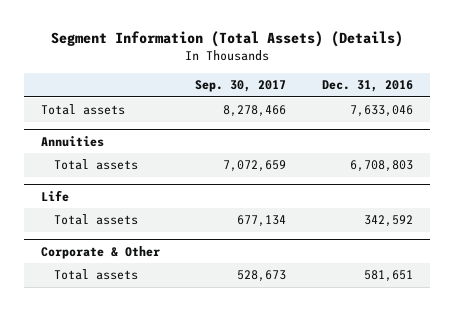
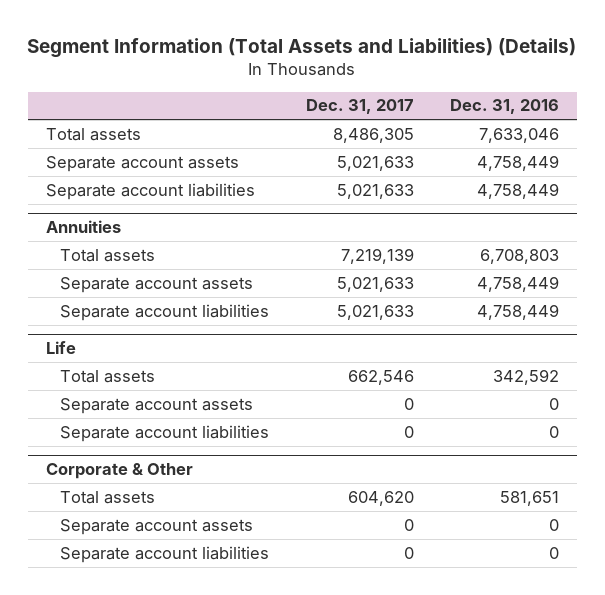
[50,31,403,48] Segment Information (Total Assets) (Details) -> [27,38,577,59] Segment Information (Total Assets and Liabilities) (Details)
[195,80,287,93] Sep. 30, 2017 -> none
none -> [305,99,414,115] Dec. 31, 2017
none -> [45,155,239,172] Separate account assets
none -> [45,182,255,200] Separate account liabilities
none -> [60,276,254,293] Separate account assets
none -> [60,303,270,321] Separate account liabilities
none -> [60,397,254,414] Separate account assets
none -> [60,424,270,442] Separate account liabilities
none -> [60,518,254,535] Separate account assets
none -> [60,545,270,563] Separate account liabilities

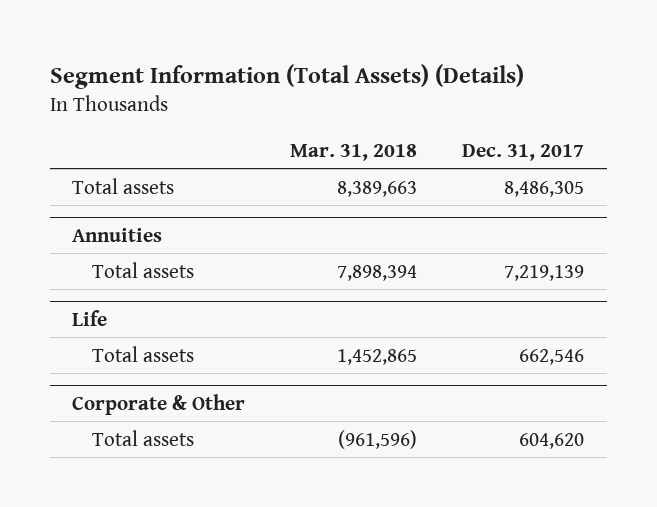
[27,38,577,59] Segment Information (Total Assets and Liabilities) (Details) -> [50,63,525,89] Segment Information (Total Assets) (Details)
[449,99,559,115] Dec. 31, 2016 -> none
none -> [290,143,418,161] Mar. 31, 2018
[45,155,239,172] Separate account assets -> none
[45,182,255,200] Separate account liabilities -> none
[60,276,254,293] Separate account assets -> none
[60,303,270,321] Separate account liabilities -> none
[60,397,254,414] Separate account assets -> none
[60,424,270,442] Separate account liabilities -> none
[60,518,254,535] Separate account assets -> none
[60,545,270,563] Separate account liabilities -> none

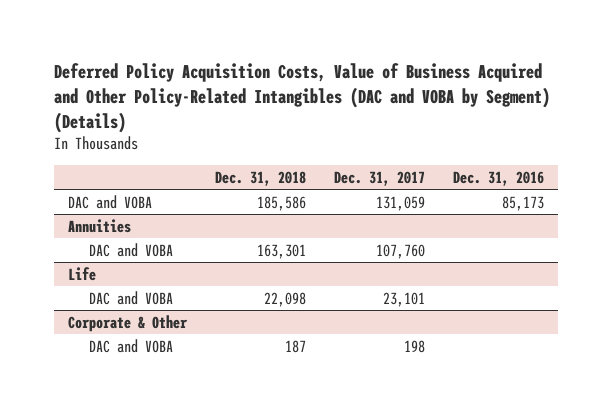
[50,63,525,89] Segment Information (Total Assets) (Details) -> [53,63,550,133] Deferred Policy Acquisition Costs, Value of Business Acquired and Other Policy-Related Intangibles (DAC and VOBA by Segment) (Details)
[290,143,418,161] Mar. 31, 2018 -> none
none -> [214,170,306,186] Dec. 31, 2018
none -> [452,170,544,186] Dec. 31, 2016
[72,177,175,194] Total assets -> none
none -> [67,194,152,209] DAC and VOBA
[92,261,195,278] Total assets -> none
none -> [89,242,174,257] DAC and VOBA
[92,345,195,362] Total assets -> none
none -> [89,290,174,305] DAC and VOBA
[92,429,195,446] Total assets -> none
none -> [89,338,174,353] DAC and VOBA

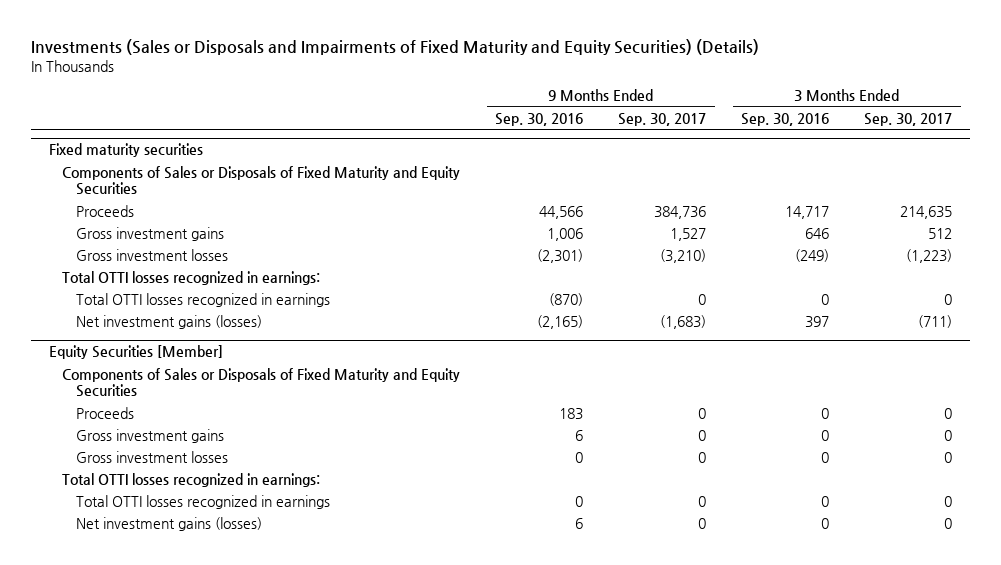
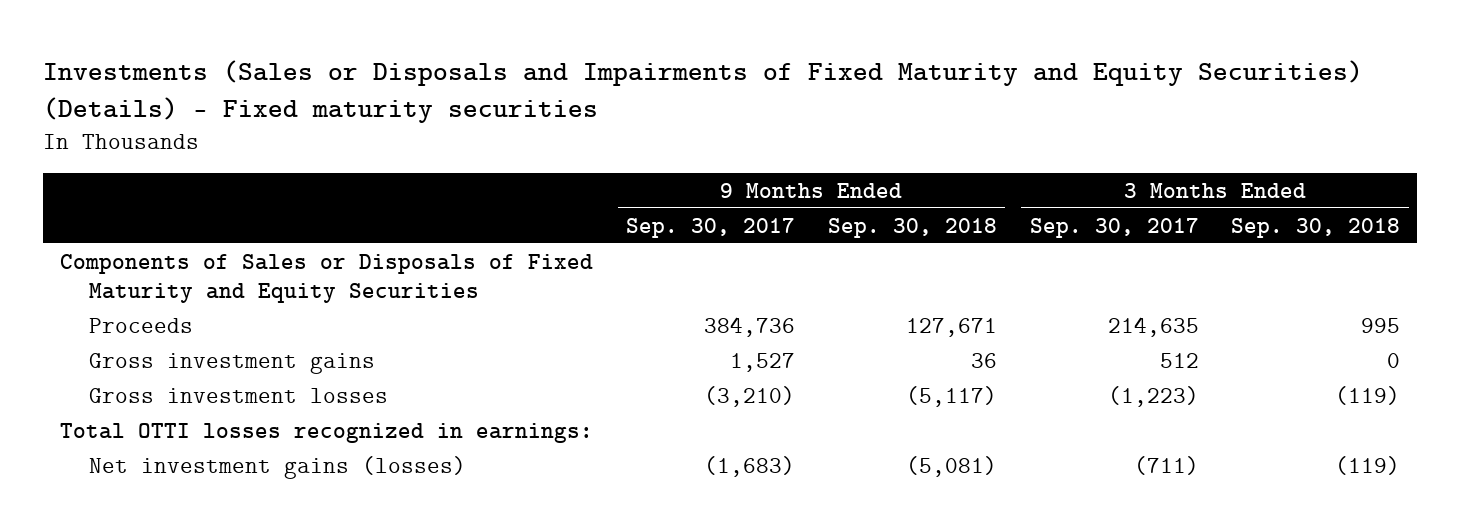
[31,39,760,56] Investments (Sales or Disposals and Impairments of Fixed Maturity and Equity Securities) (Details) -> [43,60,1364,124] Investments (Sales or Disposals and Impairments of Fixed Maturity and Equity Securities) (Details) - Fixed maturity securities
[495,112,584,126] Sep. 30, 2016 -> none
[741,112,830,126] Sep. 30, 2016 -> none
none -> [827,217,997,238] Sep. 30, 2018
none -> [1231,217,1401,238] Sep. 30, 2018
[48,143,203,158] Fixed maturity securities -> none
[76,293,331,308] Total OTTI losses recognized in earnings -> none
[48,345,223,360] Equity Securities [Member] -> none
[62,368,461,398] Components of Sales or Disposals of Fixed Maturity and Equity Securities -> none
[76,407,135,420] Proceeds -> none
[76,429,225,444] Gross investment gains -> none
[76,451,229,464] Gross investment losses -> none
[62,473,321,488] Total OTTI losses recognized in earnings: -> none
[76,495,331,510] Total OTTI losses recognized in earnings -> none
[76,517,263,532] Net investment gains (losses) -> none

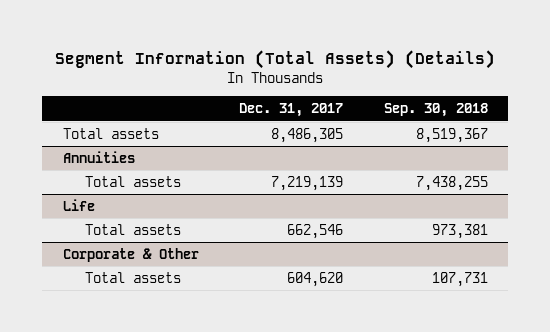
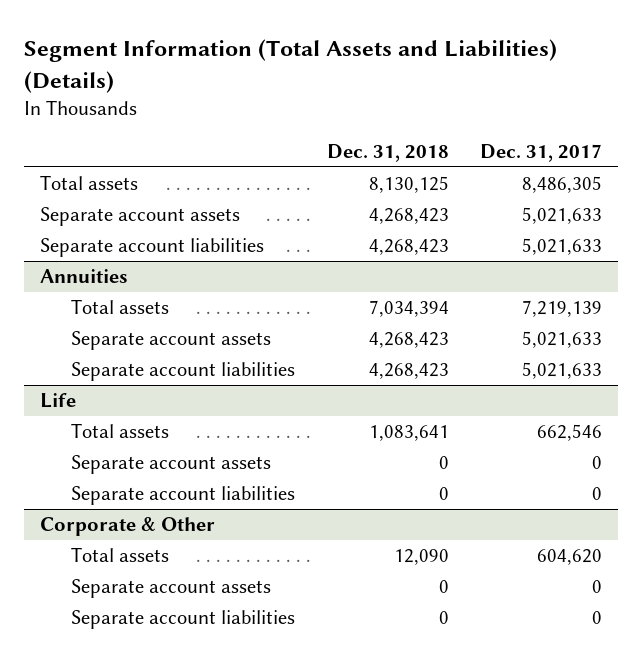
[55,49,496,69] Segment Information (Total Assets) (Details) -> [23,38,557,93] Segment Information (Total Assets and Liabilities) (Details)
[383,103,488,118] Sep. 30, 2018 -> none
none -> [326,143,449,162] Dec. 31, 2018
none -> [39,207,240,227] Separate account assets
none -> [39,238,264,258] Separate account liabilities
none -> [70,331,271,351] Separate account assets
none -> [70,362,295,382] Separate account liabilities
none -> [70,455,271,475] Separate account assets
none -> [70,486,295,506] Separate account liabilities
none -> [70,579,271,599] Separate account assets
none -> [70,610,295,630] Separate account liabilities

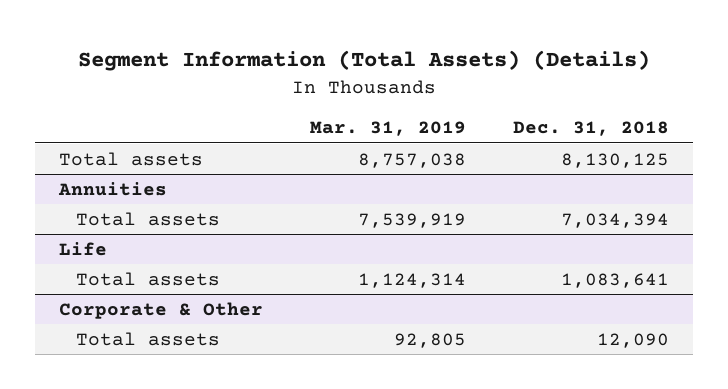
[23,38,557,93] Segment Information (Total Assets and Liabilities) (Details) -> [78,50,651,72] Segment Information (Total Assets) (Details)
[480,143,603,162] Dec. 31, 2017 -> none
none -> [310,121,467,137] Mar. 31, 2019
[39,207,240,227] Separate account assets -> none
[39,238,264,258] Separate account liabilities -> none
[70,331,271,351] Separate account assets -> none
[70,362,295,382] Separate account liabilities -> none
[70,455,271,475] Separate account assets -> none
[70,486,295,506] Separate account liabilities -> none
[70,579,271,599] Separate account assets -> none
[70,610,295,630] Separate account liabilities -> none

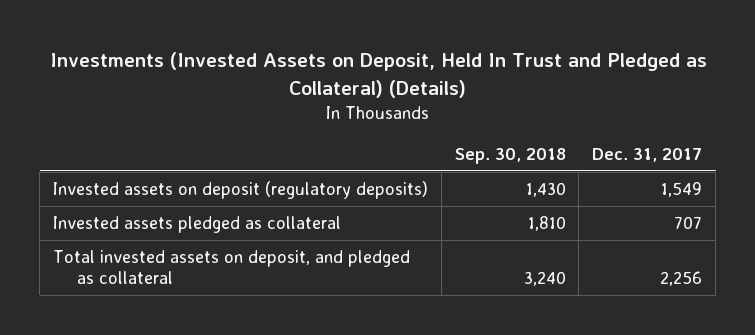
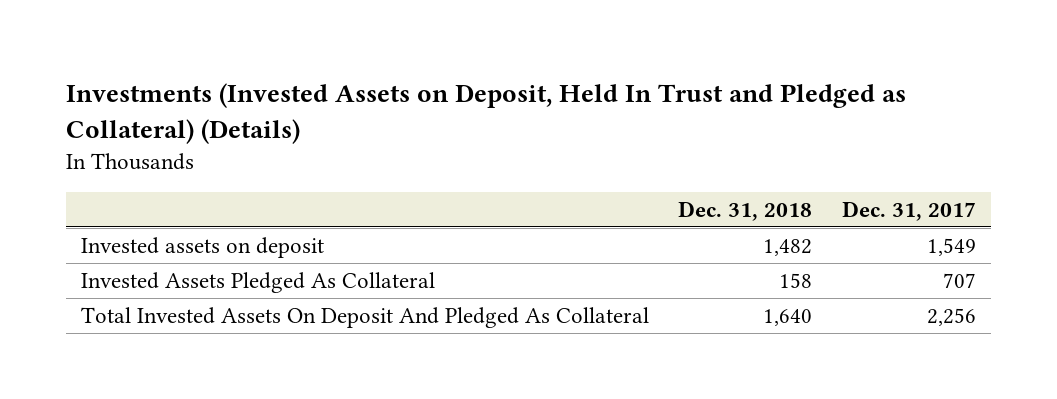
[454,147,566,164] Sep. 30, 2018 -> none
none -> [678,200,813,221] Dec. 31, 2018
[53,181,429,200] Invested assets on deposit (regulatory deposits) -> [80,236,324,258] Invested assets on deposit
[53,216,342,234] Invested assets pledged as collateral -> [80,271,435,293] Invested Assets Pledged As Collateral
[53,250,411,284] Total invested assets on deposit, and pledged as collateral -> [80,306,649,328] Total Invested Assets On Deposit And Pledged As Collateral

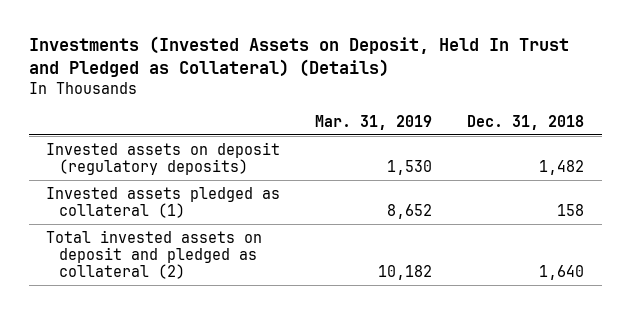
[841,200,976,221] Dec. 31, 2017 -> none
none -> [315,114,433,130] Mar. 31, 2019
[80,236,324,258] Invested assets on deposit -> [46,141,281,175] Invested assets on deposit (regulatory deposits)
[80,271,435,293] Invested Assets Pledged As Collateral -> [46,186,281,218] Invested assets pledged as collateral (1)
[80,306,649,328] Total Invested Assets On Deposit And Pledged As Collateral -> [46,229,263,279] Total invested assets on deposit and pledged as collateral (2)

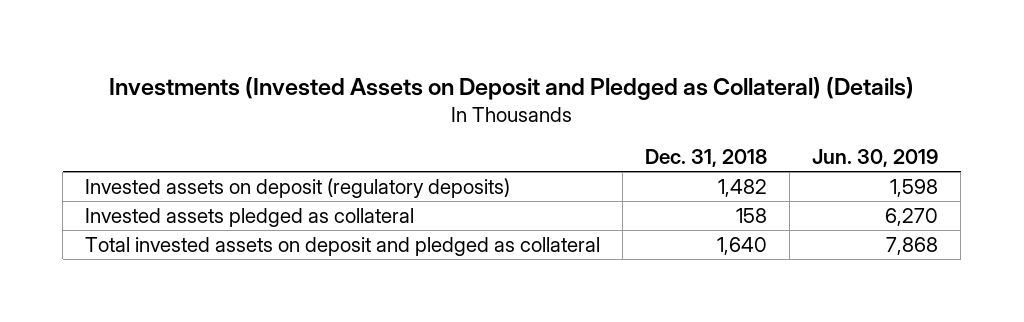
[28,36,569,77] Investments (Invested Assets on Deposit, Held In Trust and Pledged as Collateral) (Details) -> [108,76,914,100] Investments (Invested Assets on Deposit and Pledged as Collateral) (Details)
[315,114,433,130] Mar. 31, 2019 -> none
none -> [812,149,939,168] Jun. 30, 2019
[46,186,281,218] Invested assets pledged as collateral (1) -> [85,207,415,227] Invested assets pledged as collateral
[46,229,263,279] Total invested assets on deposit and pledged as collateral (2) -> [85,236,601,256] Total invested assets on deposit and pledged as collateral

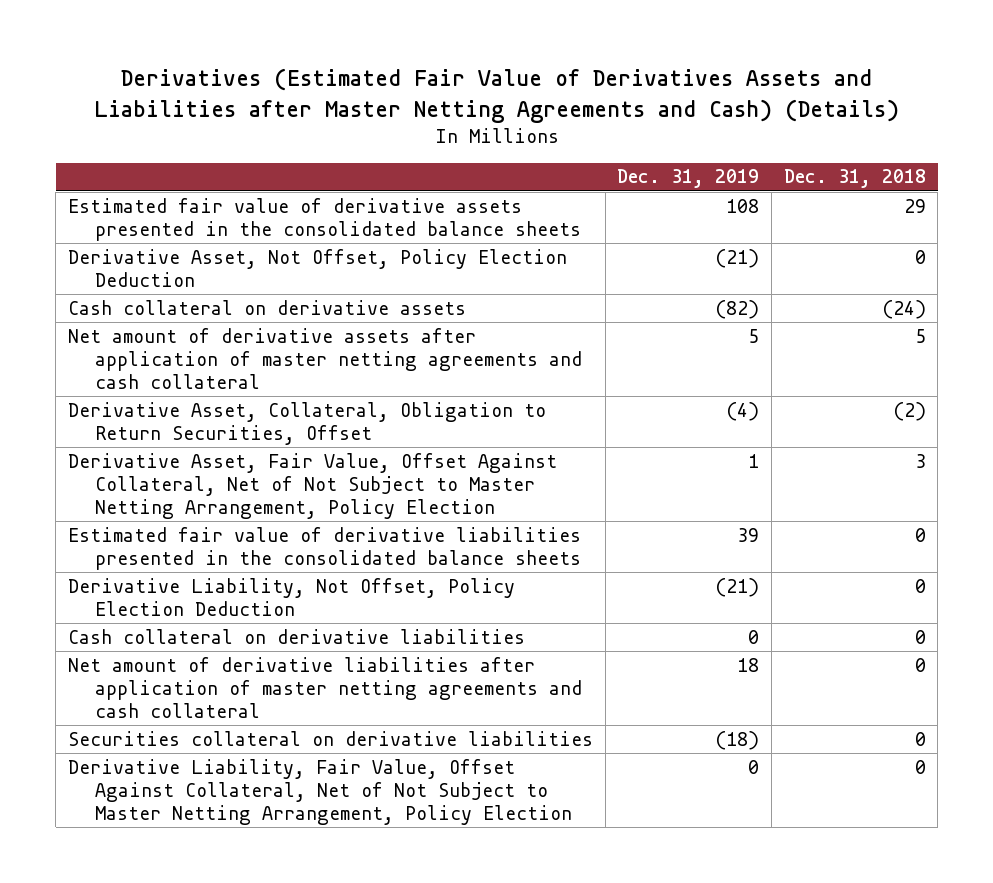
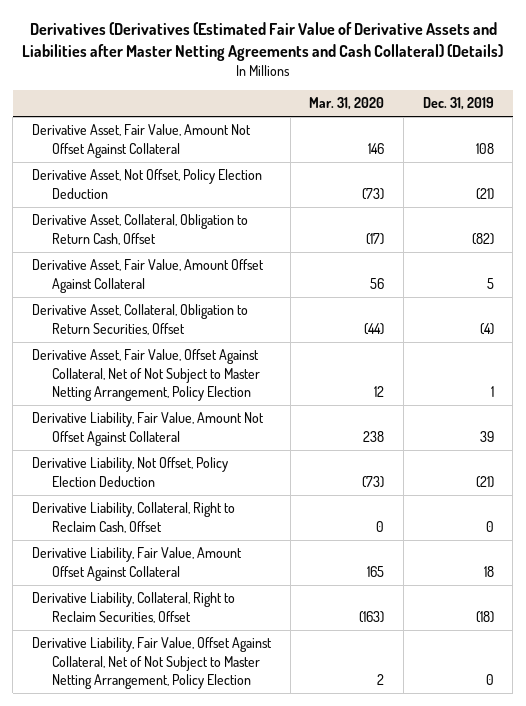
[93,68,899,123] Derivatives (Estimated Fair Value of Derivatives Assets and Liabilities after Master Netting Agreements and Cash) (Details) -> [21,21,503,61] Derivatives (Derivatives (Estimated Fair Value of Derivative Assets and Liabilities after Master Netting Agreements and Cash Collateral) (Details)
[783,169,926,189] Dec. 31, 2018 -> none
none -> [309,97,385,111] Mar. 31, 2020
[67,197,582,241] Estimated fair value of derivative assets presented in the consolidated balance sheets -> [32,124,252,158] Derivative Asset, Fair Value, Amount Not Offset Against Collateral
[67,299,466,315] Cash collateral on derivative assets -> [32,214,249,245] Derivative Asset, Collateral, Obligation to Return Cash, Offset
[67,327,583,390] Net amount of derivative assets after application of master netting agreements and cash collateral -> [32,259,265,293] Derivative Asset, Fair Value, Amount Offset Against Collateral
[67,526,582,570] Estimated fair value of derivative liabilities presented in the consolidated balance sheets -> [32,412,265,446] Derivative Liability, Fair Value, Amount Not Offset Against Collateral
[67,628,525,644] Cash collateral on derivative liabilities -> [32,502,236,533] Derivative Liability, Collateral, Right to Reclaim Cash, Offset
[67,656,583,719] Net amount of derivative liabilities after application of master netting agreements and cash collateral -> [32,547,243,581] Derivative Liability, Fair Value, Amount Offset Against Collateral
[67,730,593,746] Securities collateral on derivative liabilities -> [32,592,236,623] Derivative Liability, Collateral, Right to Reclaim Securities, Offset

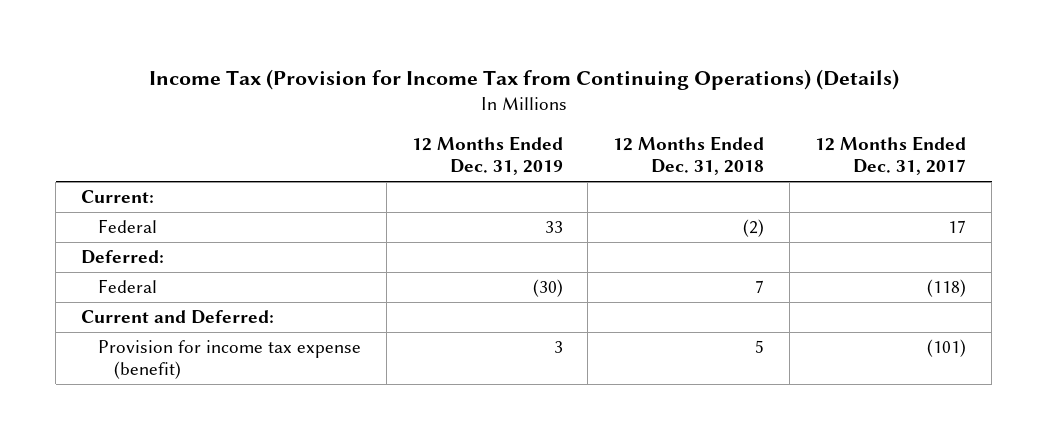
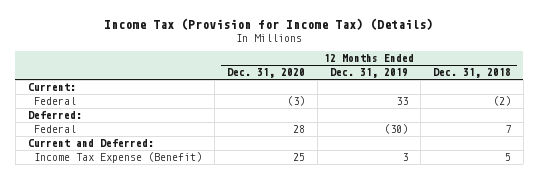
[148,68,899,90] Income Tax (Provision for Income Tax from Continuing Operations) (Details) -> [104,18,434,31] Income Tax (Provision for Income Tax) (Details)
[815,135,967,176] 12 Months Ended Dec. 31, 2017 -> none
none -> [227,68,306,79] Dec. 31, 2020
[97,340,361,380] Provision for income tax expense (benefit) -> [34,152,203,164] Income Tax Expense (Benefit)

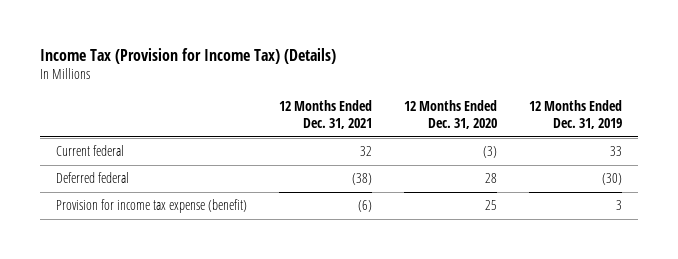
[432,68,511,79] Dec. 31, 2018 -> none
none -> [279,100,373,130] 12 Months Ended Dec. 31, 2021
[27,83,76,92] Current: -> none
[27,111,82,120] Deferred: -> none
[27,139,154,148] Current and Deferred: -> none
[34,97,77,106] Federal -> [56,145,125,157] Current federal
[34,125,77,134] Federal -> [56,172,130,184] Deferred federal
[34,152,203,164] Income Tax Expense (Benefit) -> [56,199,248,214] Provision for income tax expense (benefit)

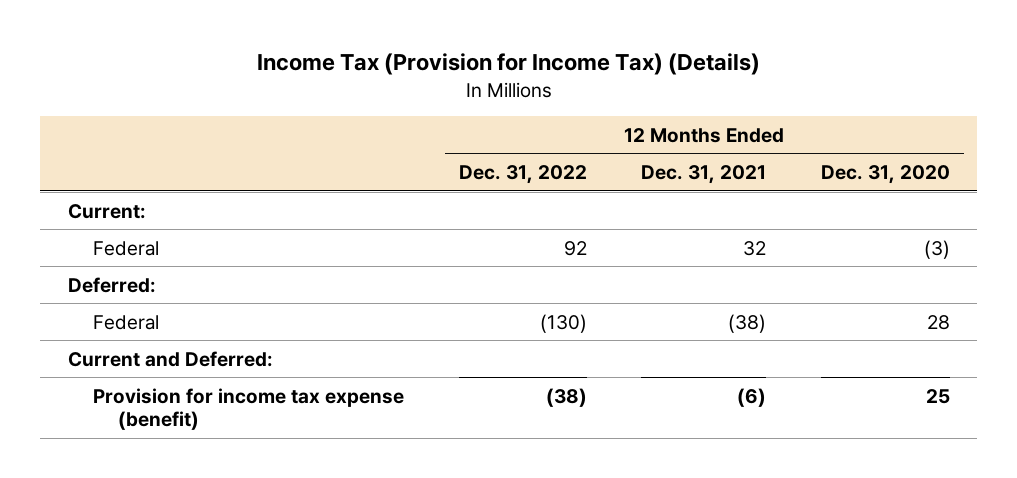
[528,100,622,130] 12 Months Ended Dec. 31, 2019 -> none
none -> [458,165,587,185] Dec. 31, 2022
none -> [67,203,146,219] Current:
[56,145,125,157] Current federal -> [92,240,159,256] Federal
none -> [67,276,156,293] Deferred:
[56,172,130,184] Deferred federal -> [92,314,159,330] Federal
none -> [67,350,273,367] Current and Deferred:

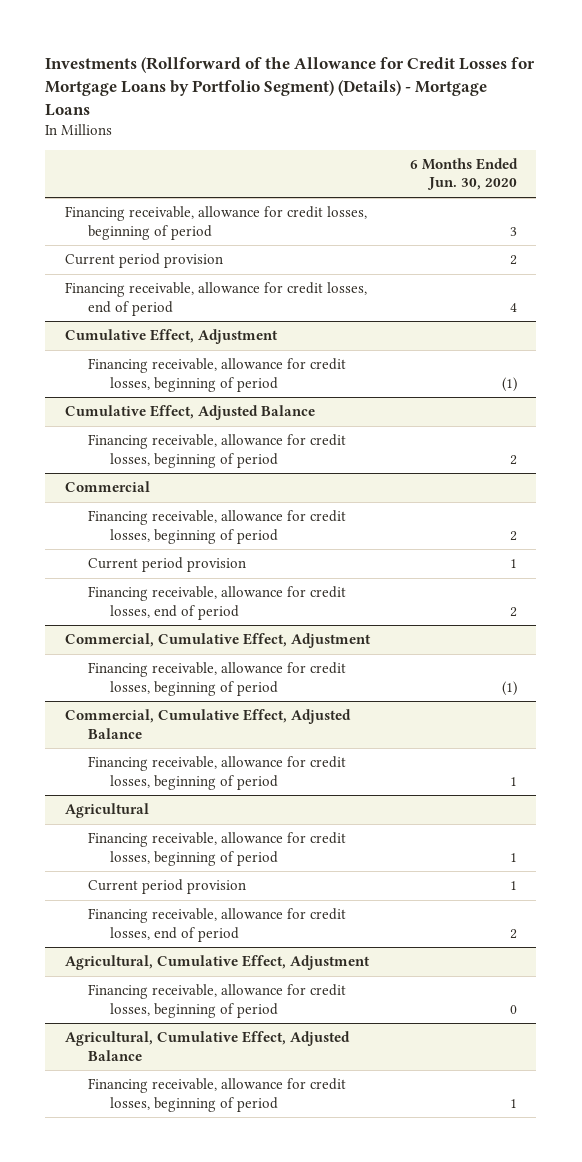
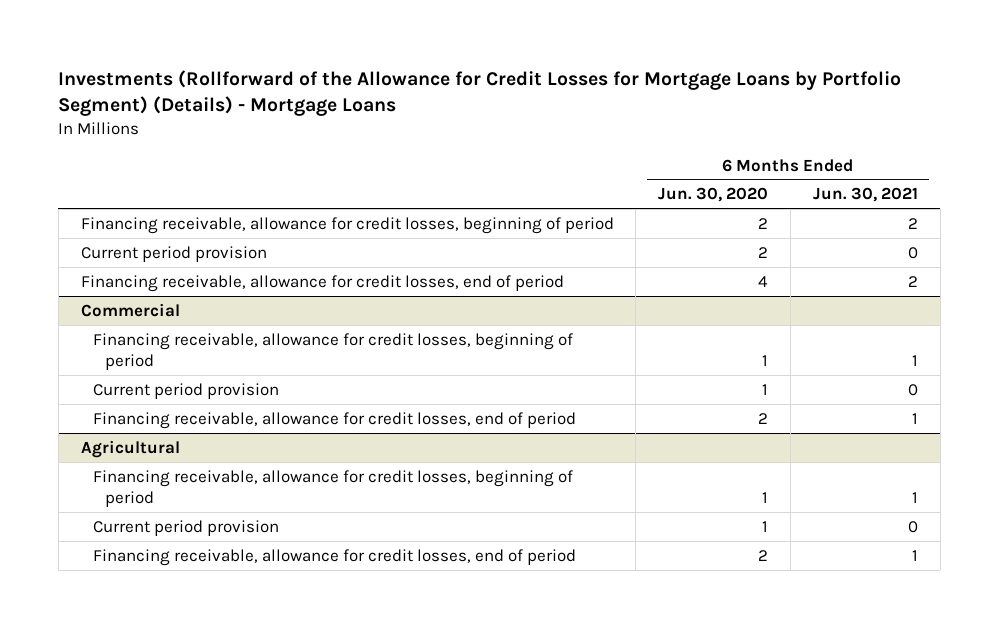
none -> [813,187,919,203] Jun. 30, 2021
[509,226,517,236] 3 -> [758,217,769,229] 2
[65,329,279,345] Cumulative Effect, Adjustment -> none
[87,358,346,392] Financing receivable, allowance for credit losses, beginning of period -> none
[65,405,316,421] Cumulative Effect, Adjusted Balance -> none
[87,434,346,468] Financing receivable, allowance for credit losses, beginning of period -> none
[509,530,517,541] 2 -> [762,354,769,366] 1
[65,633,372,649] Commercial, Cumulative Effect, Adjustment -> none
[87,662,346,696] Financing receivable, allowance for credit losses, beginning of period -> none
[65,709,352,739] Commercial, Cumulative Effect, Adjusted Balance -> none
[87,756,346,790] Financing receivable, allowance for credit losses, beginning of period -> none
[65,955,371,971] Agricultural, Cumulative Effect, Adjustment -> none
[87,984,346,1018] Financing receivable, allowance for credit losses, beginning of period -> none
[65,1031,351,1061] Agricultural, Cumulative Effect, Adjusted Balance -> none
[87,1078,346,1112] Financing receivable, allowance for credit losses, beginning of period -> none

